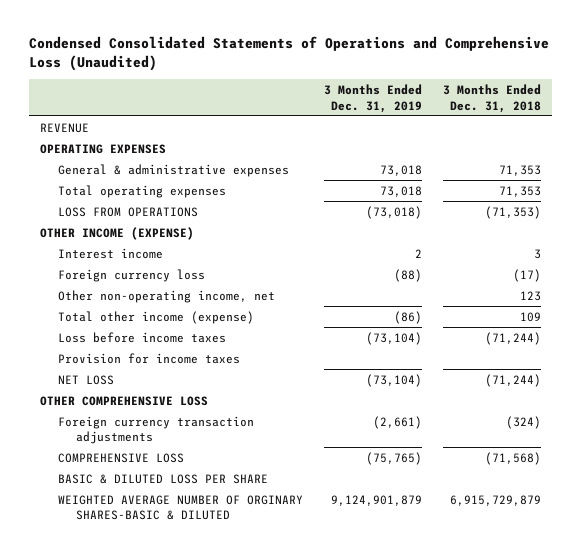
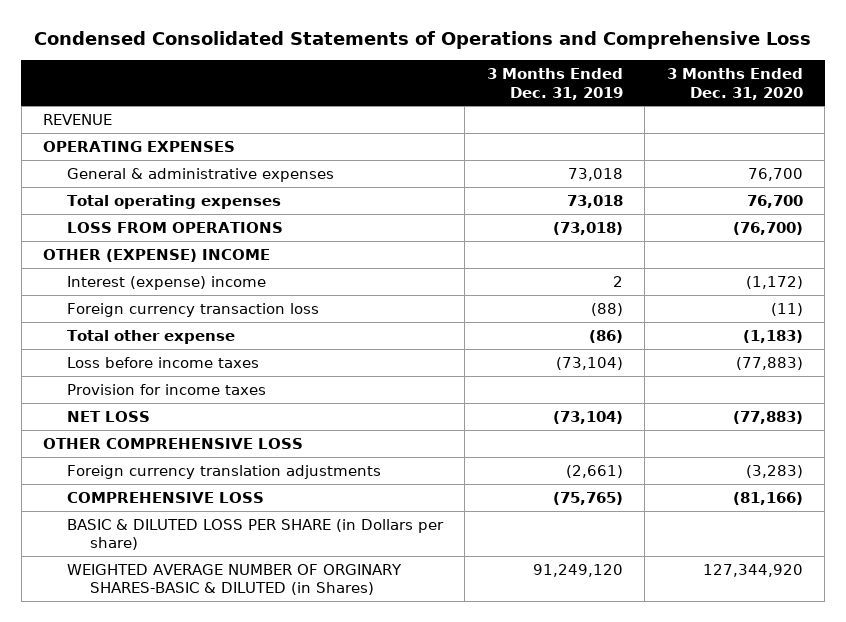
[29,36,550,72] Condensed Consolidated Statements of Operations and Comprehensive Loss (Unaudited) -> [34,30,812,49] Condensed Consolidated Statements of Operations and Comprehensive Loss
[443,83,542,113] 3 Months Ended Dec. 31, 2018 -> none
none -> [666,67,803,100] 3 Months Ended Dec. 31, 2020
[57,289,275,303] Other non-operating income, net -> none
[39,226,194,240] OTHER INCOME (EXPENSE) -> [43,248,271,262] OTHER (EXPENSE) INCOME
[57,247,163,259] Interest income -> [66,275,266,290] Interest (expense) income
[57,268,205,282] Foreign currency loss -> [66,302,319,317] Foreign currency transaction loss
[57,310,254,324] Total other income (expense) -> [66,329,235,344] Total other expense
[57,415,254,445] Foreign currency transaction adjustments -> [66,464,381,479] Foreign currency translation adjustments
[57,473,268,484] BASIC & DILUTED LOSS PER SHARE -> [66,518,444,551] BASIC & DILUTED LOSS PER SHARE (in Dollars per share)
[57,494,303,521] WEIGHTED AVERAGE NUMBER OF ORGINARY SHARES-BASIC & DILUTED -> [66,563,402,596] WEIGHTED AVERAGE NUMBER OF ORGINARY SHARES-BASIC & DILUTED (in Shares)
[330,494,422,506] 9,124,901,879 -> [532,563,623,577] 91,249,120

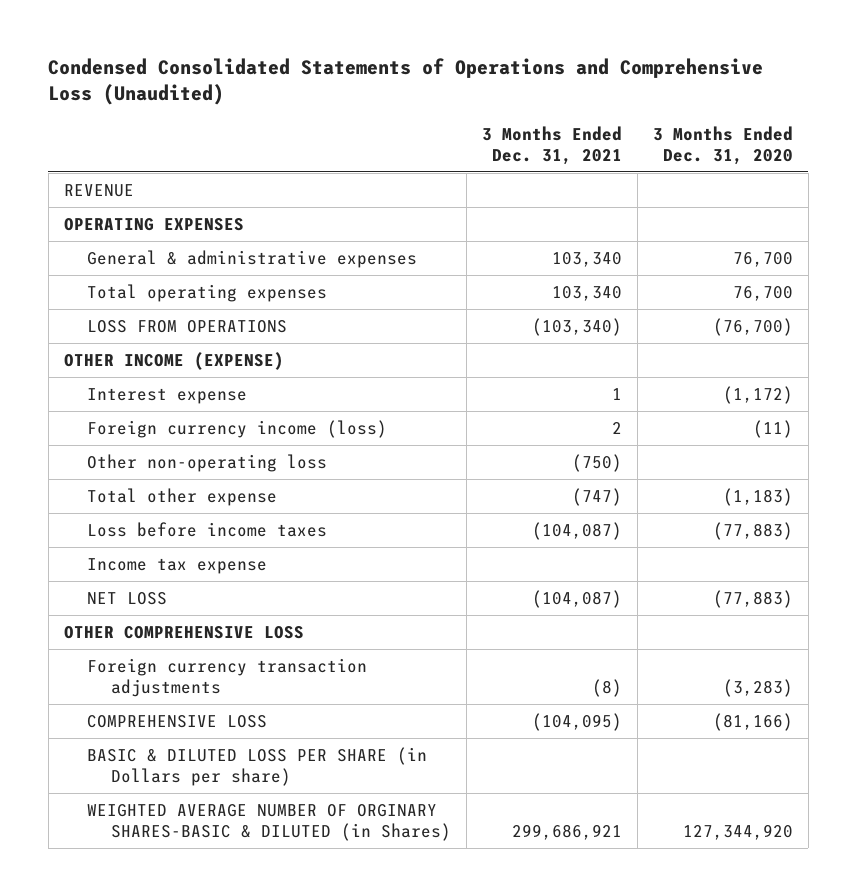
[34,30,812,49] Condensed Consolidated Statements of Operations and Comprehensive Loss -> [48,58,764,106] Condensed Consolidated Statements of Operations and Comprehensive Loss (Unaudited)
[486,67,623,100] 3 Months Ended Dec. 31, 2019 -> none
none -> [481,125,622,165] 3 Months Ended Dec. 31, 2021
[43,248,271,262] OTHER (EXPENSE) INCOME -> [63,351,284,370] OTHER INCOME (EXPENSE)
[66,275,266,290] Interest (expense) income -> [87,387,248,404] Interest expense
[66,302,319,317] Foreign currency transaction loss -> [87,419,388,438] Foreign currency income (loss)
none -> [87,453,328,472] Other non-operating loss
[66,383,266,395] Provision for income taxes -> [87,557,268,574] Income tax expense
[66,464,381,479] Foreign currency translation adjustments -> [87,657,368,697] Foreign currency transaction adjustments

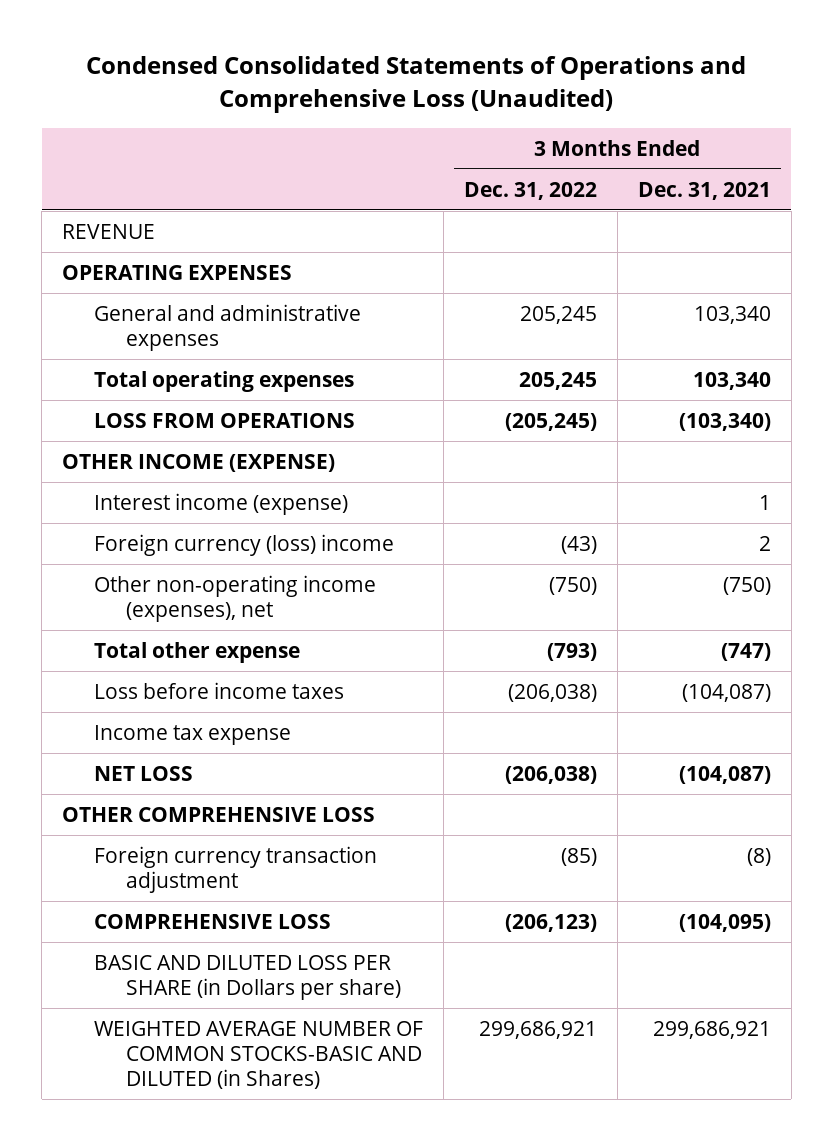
[652,125,793,165] 3 Months Ended Dec. 31, 2020 -> none
none -> [463,181,597,200] Dec. 31, 2022
[87,249,418,268] General & administrative expenses -> [93,303,361,352] General and administrative expenses
[87,453,328,472] Other non-operating loss -> none
[87,387,248,404] Interest expense -> [93,492,348,515] Interest income (expense)
[87,419,388,438] Foreign currency income (loss) -> [93,533,394,556] Foreign currency (loss) income
none -> [93,574,376,623] Other non-operating income (expenses), net
[87,657,368,697] Foreign currency transaction adjustments -> [93,845,377,894] Foreign currency transaction adjustment
[87,746,428,786] BASIC & DILUTED LOSS PER SHARE (in Dollars per share) -> [93,954,401,1001] BASIC AND DILUTED LOSS PER SHARE (in Dollars per share)
[87,803,451,841] WEIGHTED AVERAGE NUMBER OF ORGINARY SHARES-BASIC & DILUTED (in Shares) -> [93,1020,423,1090] WEIGHTED AVERAGE NUMBER OF COMMON STOCKS-BASIC AND DILUTED (in Shares)

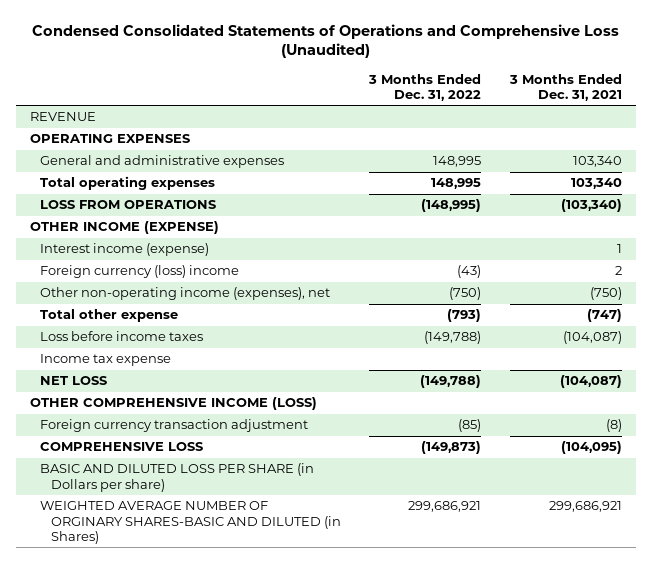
[519,305,597,324] 205,245 -> [433,156,482,168] 148,995
[518,371,597,390] 205,245 -> [431,178,482,190] 148,995
[504,412,597,431] (205,245) -> [421,199,482,213] (148,995)
[507,683,597,702] (206,038) -> [424,331,482,345] (149,788)
[504,765,597,784] (206,038) -> [420,375,482,389] (149,788)
[61,806,375,822] OTHER COMPREHENSIVE LOSS -> [29,397,317,411] OTHER COMPREHENSIVE INCOME (LOSS)
[504,913,597,932] (206,123) -> [421,441,482,455] (149,873)
[93,1020,423,1090] WEIGHTED AVERAGE NUMBER OF COMMON STOCKS-BASIC AND DILUTED (in Shares) -> [40,501,341,544] WEIGHTED AVERAGE NUMBER OF ORGINARY SHARES-BASIC AND DILUTED (in Shares)

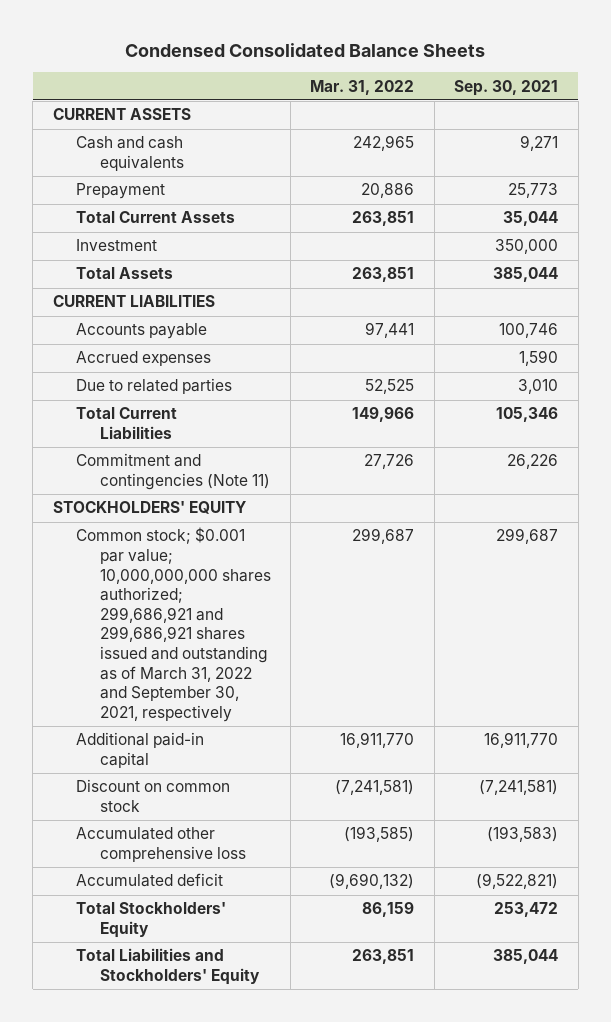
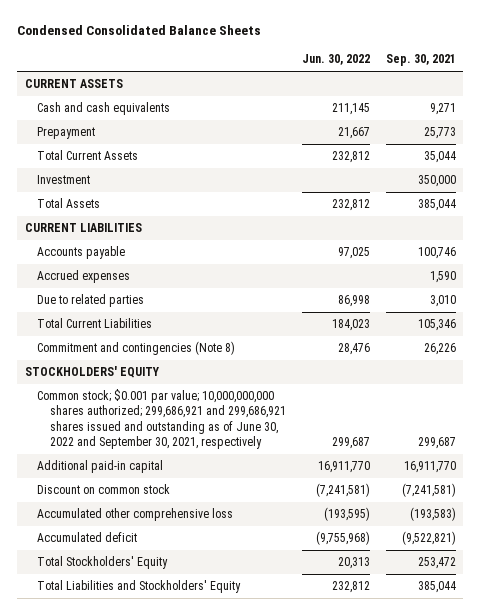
[310,79,415,95] Mar. 31, 2022 -> none
none -> [301,54,370,66] Jun. 30, 2022
[76,453,270,491] Commitment and contingencies (Note 11) -> [37,341,236,356] Commitment and contingencies (Note 8)
[76,527,271,722] Common stock; $0.001 par value; 10,000,000,000 shares authorized; 299,686,921 and 299,686,921 shares issued and outstanding as of March 31, 2022 and September 30, 2021, respectively -> [37,389,287,449] Common stock; $0.001 par value; 10,000,000,000 shares authorized; 299,686,921 and 299,686,921 shares issued and outstanding as of June 30, 2022 and September 30, 2021, respectively

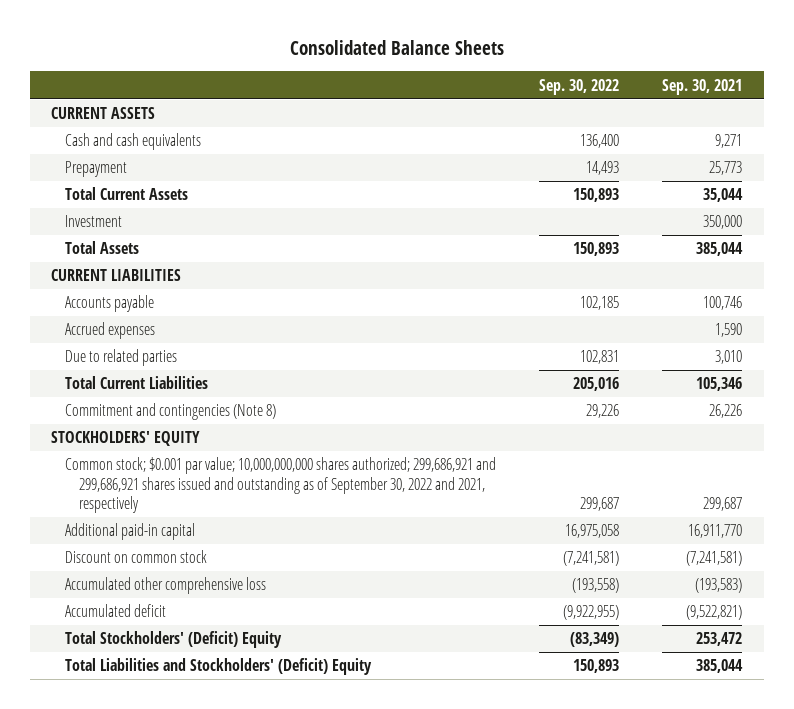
[16,25,261,36] Condensed Consolidated Balance Sheets -> [289,40,504,56] Consolidated Balance Sheets
[301,54,370,66] Jun. 30, 2022 -> none
none -> [539,78,620,95] Sep. 30, 2022
[37,389,287,449] Common stock; $0.001 par value; 10,000,000,000 shares authorized; 299,686,921 and 299,686,921 shares issued and outstanding as of June 30, 2022 and September 30, 2021, respectively -> [65,457,497,514] Common stock; $0.001 par value; 10,000,000,000 shares authorized; 299,686,921 and 299,686,921 shares issued and outstanding as of September 30, 2022 and 2021, respectively
[37,556,169,570] Total Stockholders' Equity -> [65,631,283,649] Total Stockholders' (Deficit) Equity
[37,580,242,594] Total Liabilities and Stockholders' Equity -> [65,658,373,676] Total Liabilities and Stockholders' (Deficit) Equity

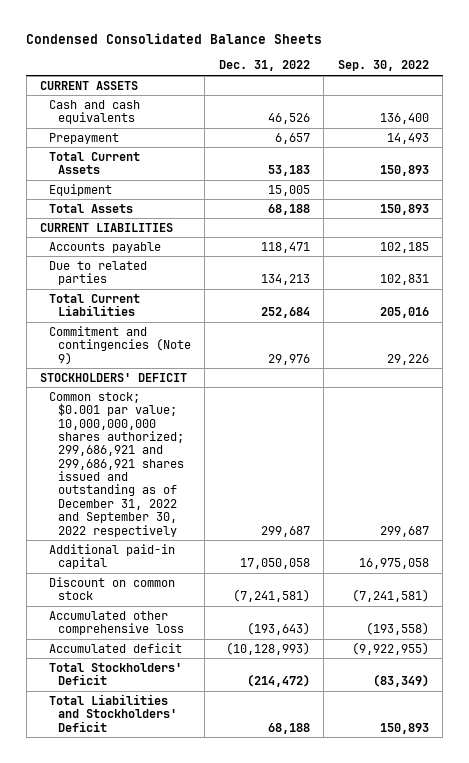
[289,40,504,56] Consolidated Balance Sheets -> [26,33,323,45] Condensed Consolidated Balance Sheets
[662,78,743,95] Sep. 30, 2021 -> none
none -> [218,60,310,72] Dec. 31, 2022
[65,215,123,228] Investment -> none
none -> [48,183,112,196] Equipment
[65,322,156,340] Accrued expenses -> none
[65,403,277,421] Commitment and contingencies (Note 8) -> [48,325,191,365] Commitment and contingencies (Note 9)
[51,431,201,447] STOCKHOLDERS' EQUITY -> [40,372,188,382] STOCKHOLDERS' DEFICIT
[65,457,497,514] Common stock; $0.001 par value; 10,000,000,000 shares authorized; 299,686,921 and 299,686,921 shares issued and outstanding as of September 30, 2022 and 2021, respectively -> [48,391,184,537] Common stock; $0.001 par value; 10,000,000,000 shares authorized; 299,686,921 and 299,686,921 shares issued and outstanding as of December 31, 2022 and September 30, 2022 respectively
[65,631,283,649] Total Stockholders' (Deficit) Equity -> [48,662,182,686] Total Stockholders' Deficit
[65,658,373,676] Total Liabilities and Stockholders' (Deficit) Equity -> [48,693,177,732] Total Liabilities and Stockholders' Deficit

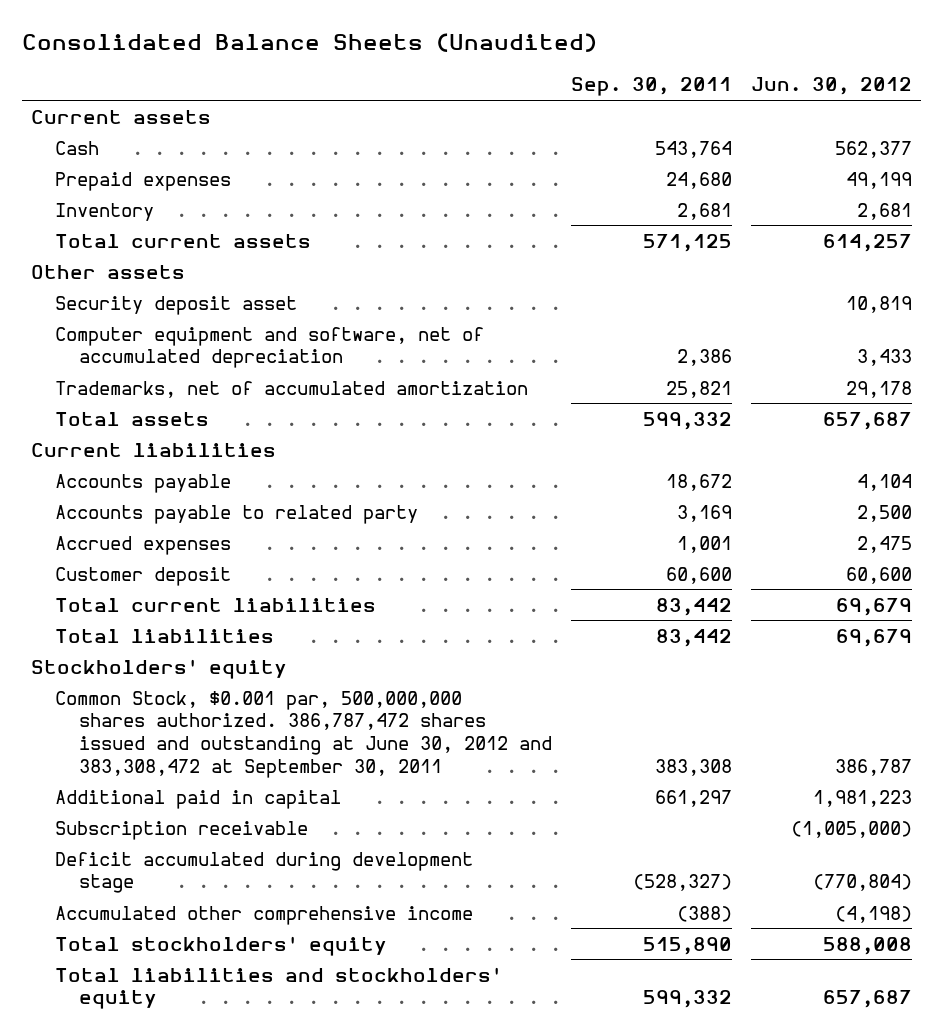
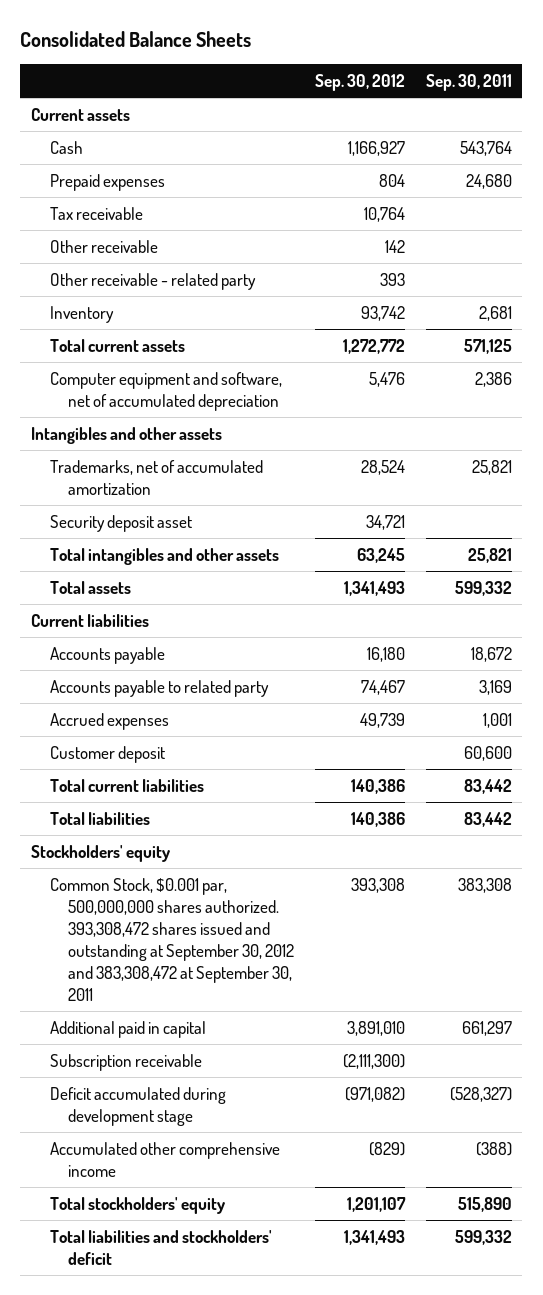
[21,33,597,53] Consolidated Balance Sheets (Unaudited) -> [20,31,252,48] Consolidated Balance Sheets
[750,77,912,96] Jun. 30, 2012 -> none
none -> [315,74,406,92] Sep. 30, 2012
none -> [49,206,143,220] Tax receivable
none -> [49,239,158,253] Other receivable
none -> [49,272,256,290] Other receivable - related party
[30,264,185,279] Other assets -> none
none -> [30,426,222,444] Intangibles and other assets
[54,295,297,315] Security deposit asset -> [49,514,192,532] Security deposit asset
none -> [49,547,279,565] Total intangibles and other assets
[54,690,552,778] Common Stock, $0.001 par, 500,000,000 shares authorized. 386,787,472 shares issued and outstanding at June 30, 2012 and 383,308,472 at September 30, 2011 -> [49,877,295,1001] Common Stock, $0.001 par, 500,000,000 shares authorized. 393,308,472 shares issued and outstanding at September 30, 2012 and 383,308,472 at September 30, 2011
[54,966,502,1010] Total liabilities and stockholders' equity -> [49,1229,272,1265] Total liabilities and stockholders' deficit

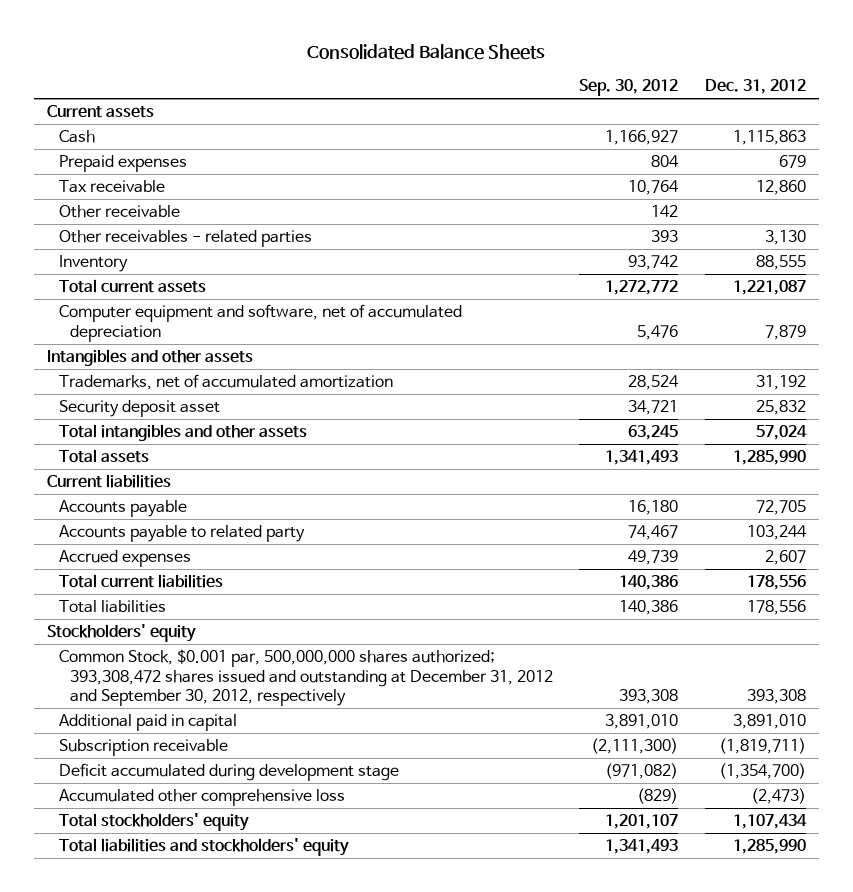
[425,74,512,92] Sep. 30, 2011 -> none
none -> [704,79,806,95] Dec. 31, 2012
[49,272,256,290] Other receivable - related party -> [58,230,312,248] Other receivables - related parties
[49,745,165,763] Customer deposit -> none
[49,877,295,1001] Common Stock, $0.001 par, 500,000,000 shares authorized. 393,308,472 shares issued and outstanding at September 30, 2012 and 383,308,472 at September 30, 2011 -> [58,649,554,707] Common Stock, $0.001 par, 500,000,000 shares authorized; 393,308,472 shares issued and outstanding at December 31, 2012 and September 30, 2012, respectively
[49,1141,280,1177] Accumulated other comprehensive income -> [58,789,345,807] Accumulated other comprehensive loss
[49,1229,272,1265] Total liabilities and stockholders' deficit -> [58,838,349,857] Total liabilities and stockholders' equity

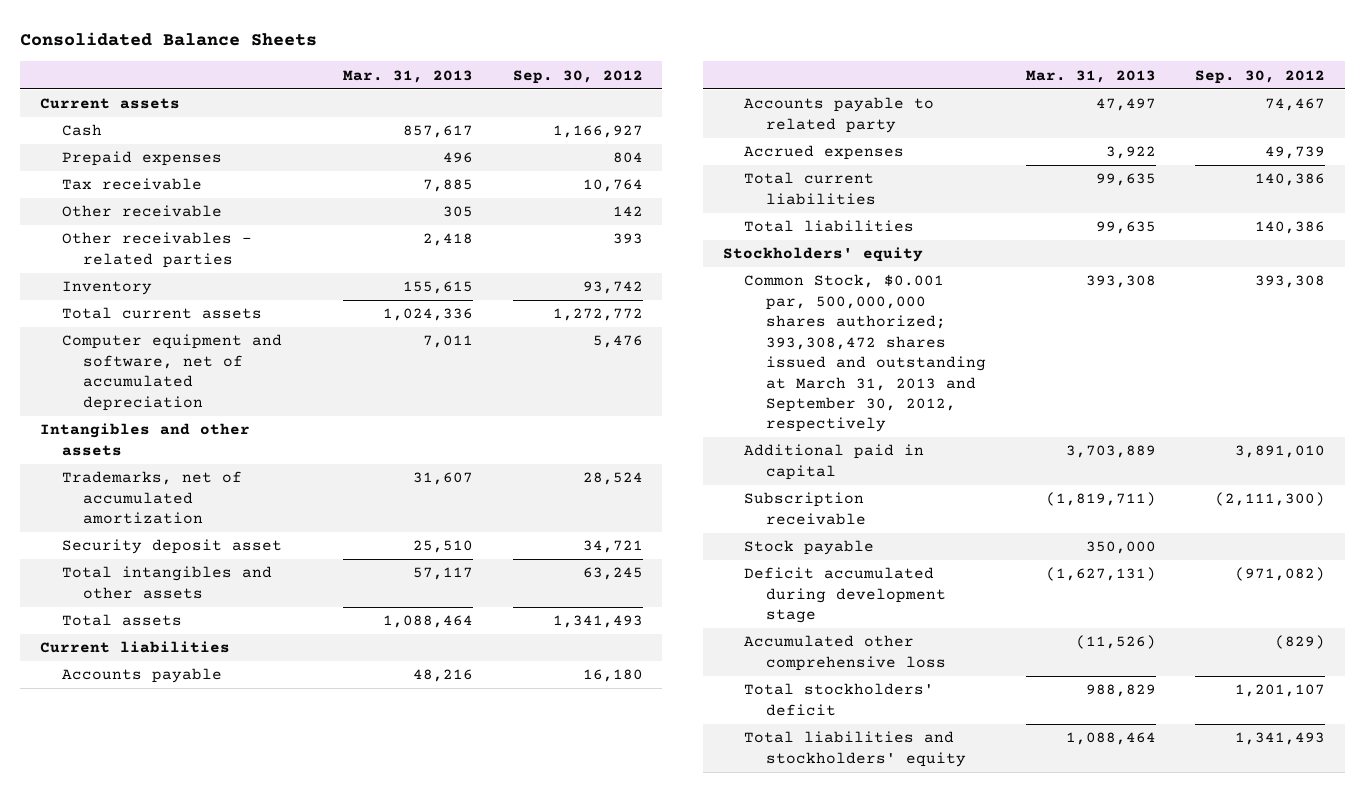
[704,79,806,95] Dec. 31, 2012 -> none
none -> [342,69,473,83] Mar. 31, 2013
[58,649,554,707] Common Stock, $0.001 par, 500,000,000 shares authorized; 393,308,472 shares issued and outstanding at December 31, 2012 and September 30, 2012, respectively -> [744,274,986,433] Common Stock, $0.001 par, 500,000,000 shares authorized; 393,308,472 shares issued and outstanding at March 31, 2013 and September 30, 2012, respectively
none -> [744,540,875,556] Stock payable
[58,813,249,832] Total stockholders' equity -> [744,683,935,716] Total stockholders' deficit

